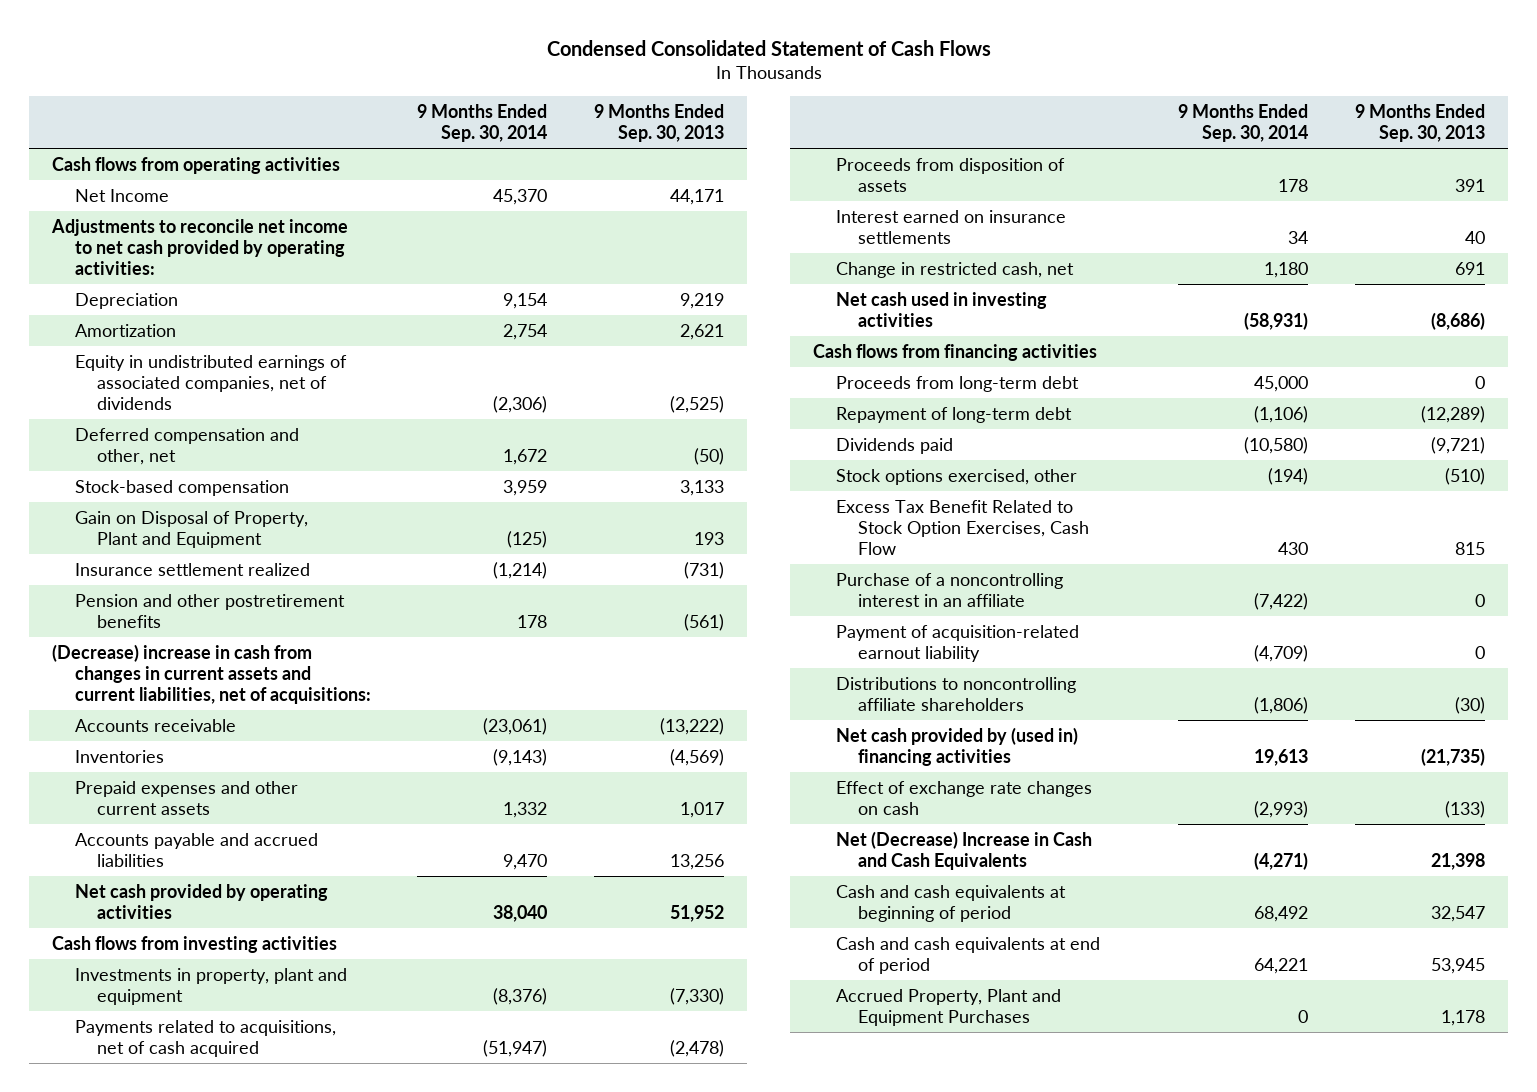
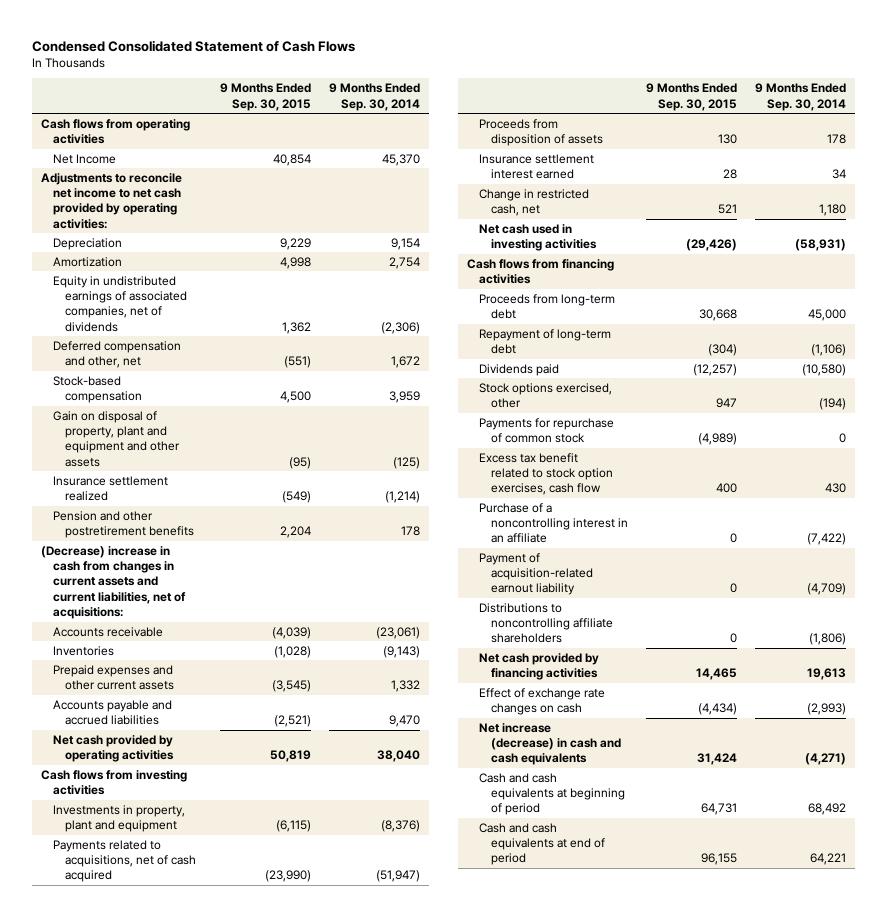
[593,103,724,143] 9 Months Ended Sep. 30, 2013 -> none
none -> [219,83,311,111] 9 Months Ended Sep. 30, 2015
[74,510,308,548] Gain on Disposal of Property, Plant and Equipment -> [53,410,181,467] Gain on disposal of property, plant and equipment and other assets
[835,209,1066,244] Interest earned on insurance settlements -> [479,153,595,180] Insurance settlement interest earned
none -> [479,417,615,444] Payments for repurchase of common stock
[835,499,1090,556] Excess Tax Benefit Related to Stock Option Exercises, Cash Flow -> [479,452,614,496] Excess tax benefit related to stock option exercises, cash flow
[835,726,1078,766] Net cash provided by (used in) financing activities -> [479,652,600,681] Net cash provided by financing activities
[835,830,1092,870] Net (Decrease) Increase in Cash and Cash Equivalents -> [479,722,622,766] Net increase (decrease) in cash and cash equivalents
[835,988,1061,1026] Accrued Property, Plant and Equipment Purchases -> none

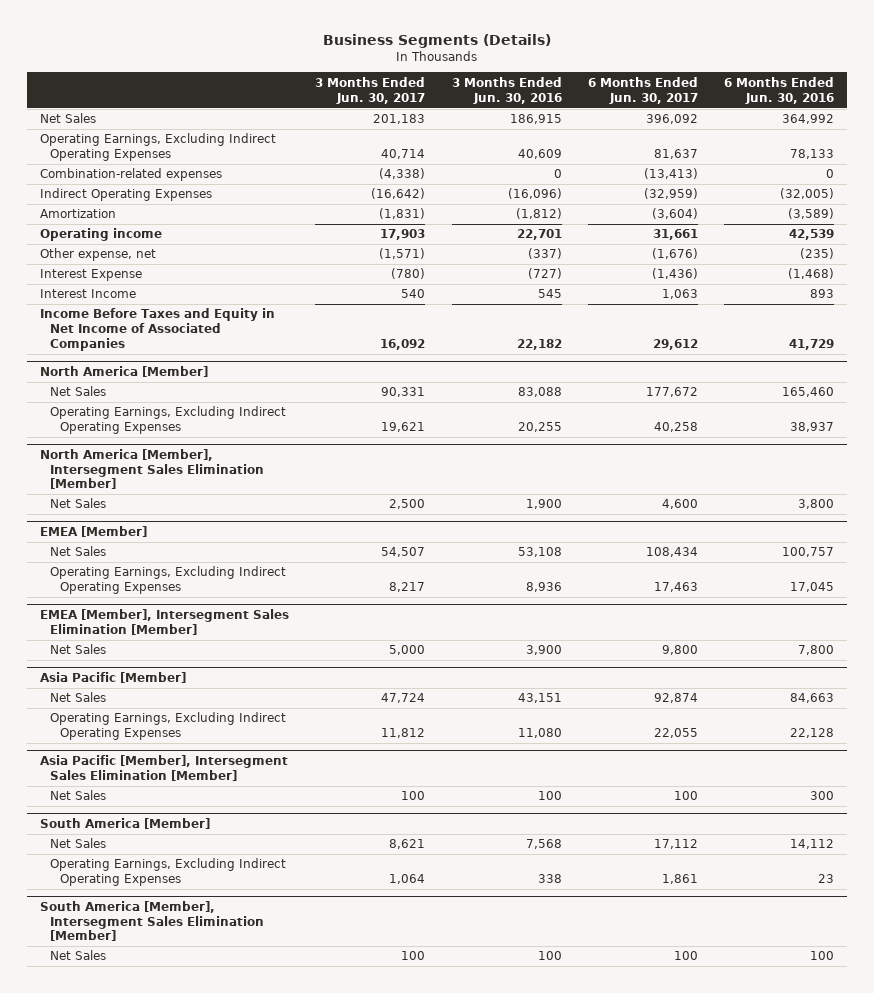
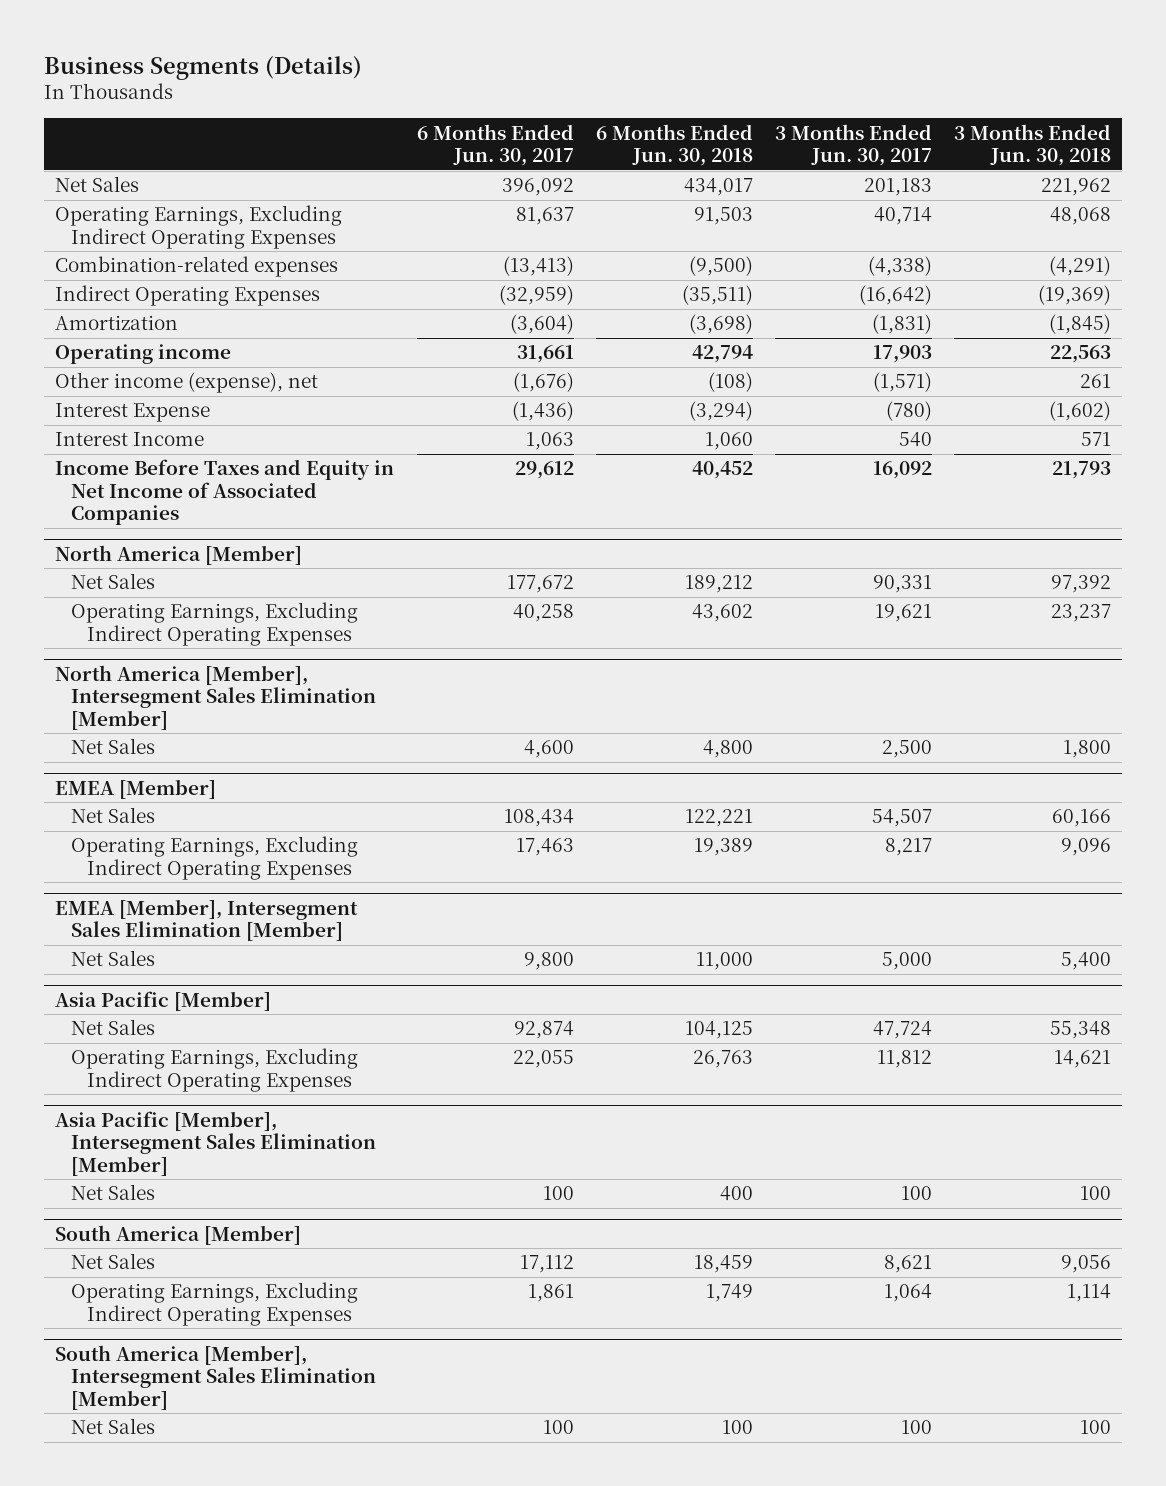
[451,76,562,104] 3 Months Ended Jun. 30, 2016 -> none
[723,76,834,104] 6 Months Ended Jun. 30, 2016 -> none
none -> [595,123,753,167] 6 Months Ended Jun. 30, 2018
none -> [953,123,1111,167] 3 Months Ended Jun. 30, 2018
[40,248,157,262] Other expense, net -> [55,372,319,394] Other income (expense), net

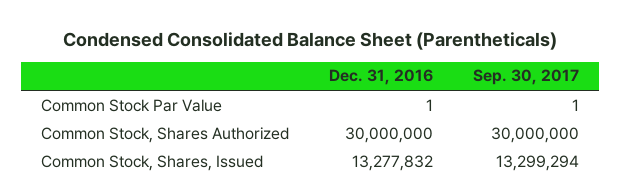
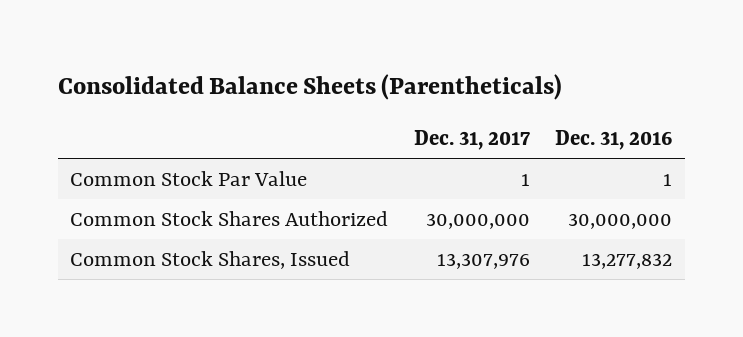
[63,31,558,50] Condensed Consolidated Balance Sheet (Parentheticals) -> [57,74,562,101] Consolidated Balance Sheets (Parentheticals)
[472,69,579,86] Sep. 30, 2017 -> none
none -> [413,129,530,150] Dec. 31, 2017
[41,126,290,143] Common Stock, Shares Authorized -> [70,210,389,226] Common Stock Shares Authorized
[41,154,264,171] Common Stock, Shares, Issued -> [70,250,351,269] Common Stock Shares, Issued

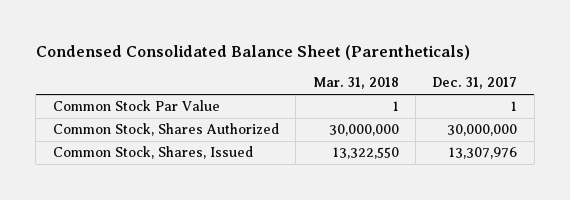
[57,74,562,101] Consolidated Balance Sheets (Parentheticals) -> [35,45,470,61] Condensed Consolidated Balance Sheet (Parentheticals)
[555,129,673,150] Dec. 31, 2016 -> none
none -> [312,77,399,90] Mar. 31, 2018
[70,210,389,226] Common Stock Shares Authorized -> [52,123,279,137] Common Stock, Shares Authorized
[70,250,351,269] Common Stock Shares, Issued -> [52,146,253,160] Common Stock, Shares, Issued

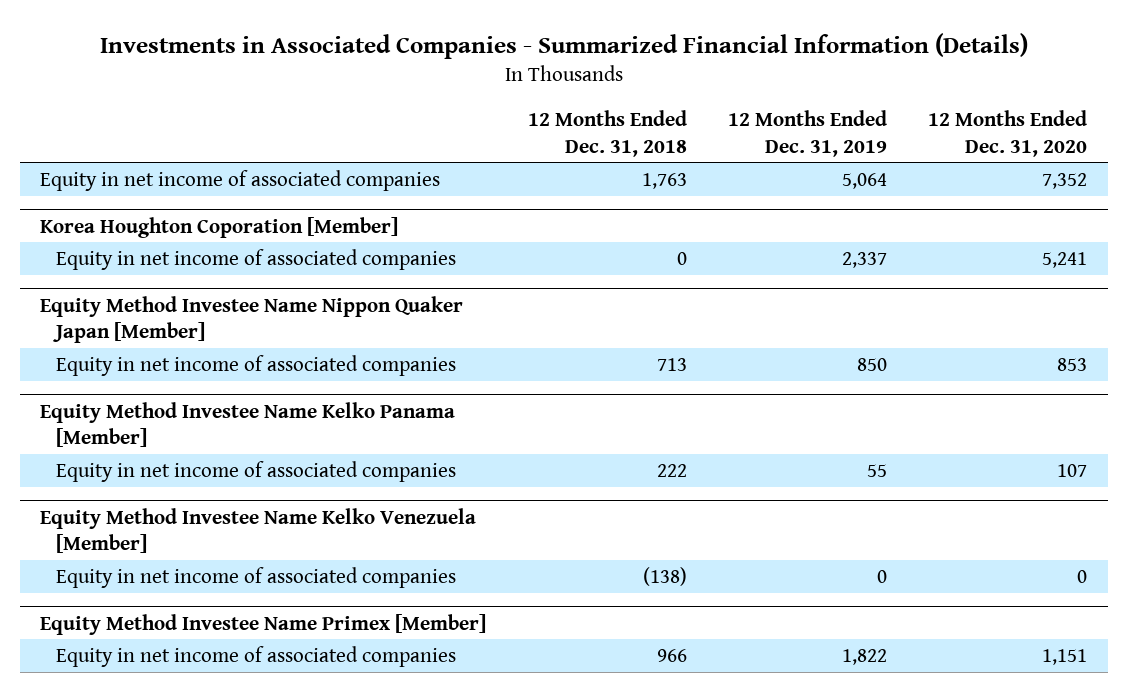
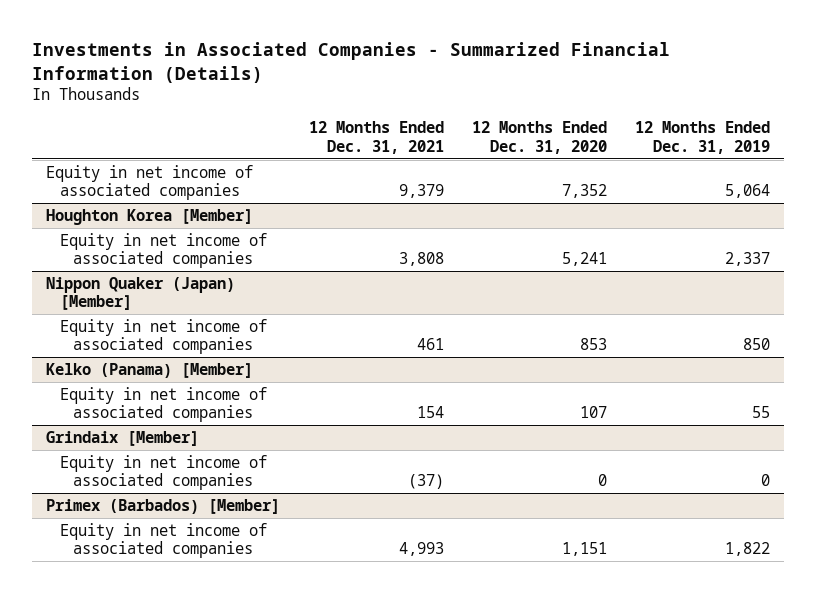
[527,109,687,157] 12 Months Ended Dec. 31, 2018 -> none
none -> [308,121,444,155] 12 Months Ended Dec. 31, 2021
[40,216,399,238] Korea Houghton Coporation [Member] -> [46,208,254,225] Houghton Korea [Member]
[40,295,464,344] Equity Method Investee Name Nippon Quaker Japan [Member] -> [46,276,236,311] Nippon Quaker (Japan) [Member]
[40,401,456,448] Equity Method Investee Name Kelko Panama [Member] -> [46,362,254,378] Kelko (Panama) [Member]
[40,507,477,554] Equity Method Investee Name Kelko Venezuela [Member] -> none
none -> [46,430,200,446] Grindaix [Member]
[40,613,487,635] Equity Method Investee Name Primex [Member] -> [46,498,281,514] Primex (Barbados) [Member]

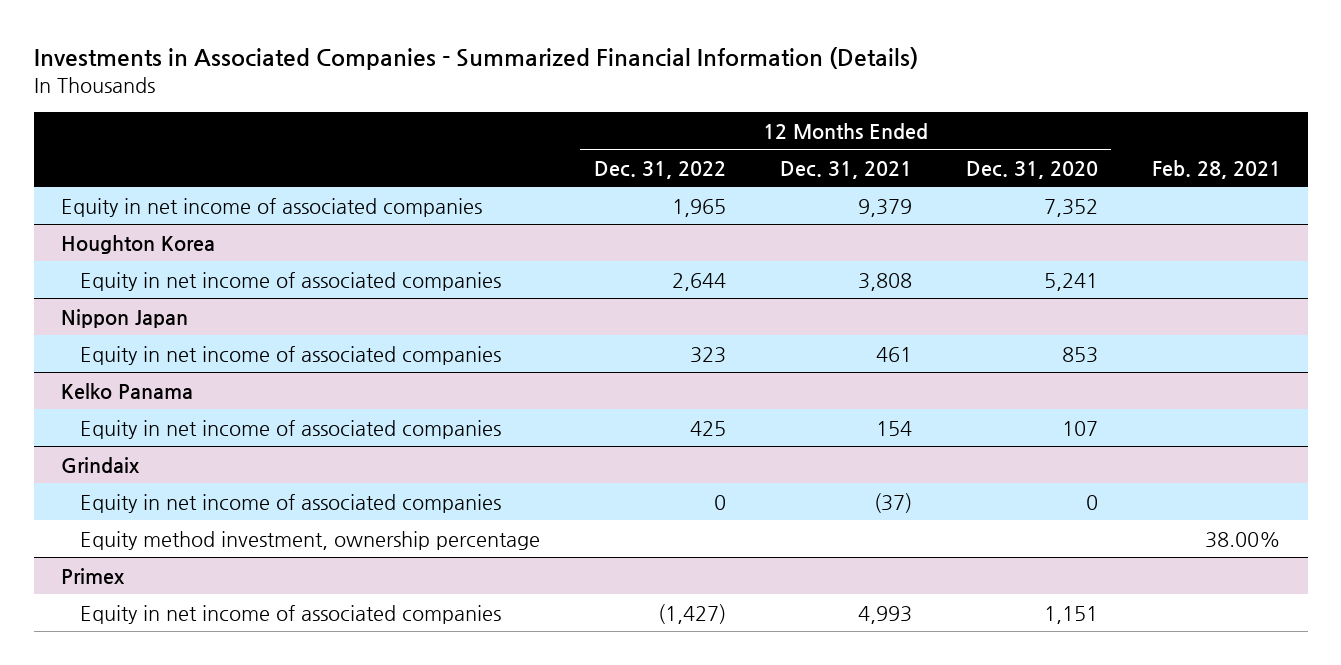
[635,121,771,155] 12 Months Ended Dec. 31, 2019 -> none
none -> [593,160,726,179] Dec. 31, 2022
none -> [1151,159,1281,179] Feb. 28, 2021
[46,208,254,225] Houghton Korea [Member] -> [60,234,215,254] Houghton Korea
[46,276,236,311] Nippon Quaker (Japan) [Member] -> [60,308,188,328] Nippon Japan
[46,362,254,378] Kelko (Panama) [Member] -> [60,382,193,399] Kelko Panama
[46,430,200,446] Grindaix [Member] -> [60,456,140,473] Grindaix
none -> [79,530,540,550] Equity method investment, ownership percentage
[46,498,281,514] Primex (Barbados) [Member] -> [60,567,125,584] Primex

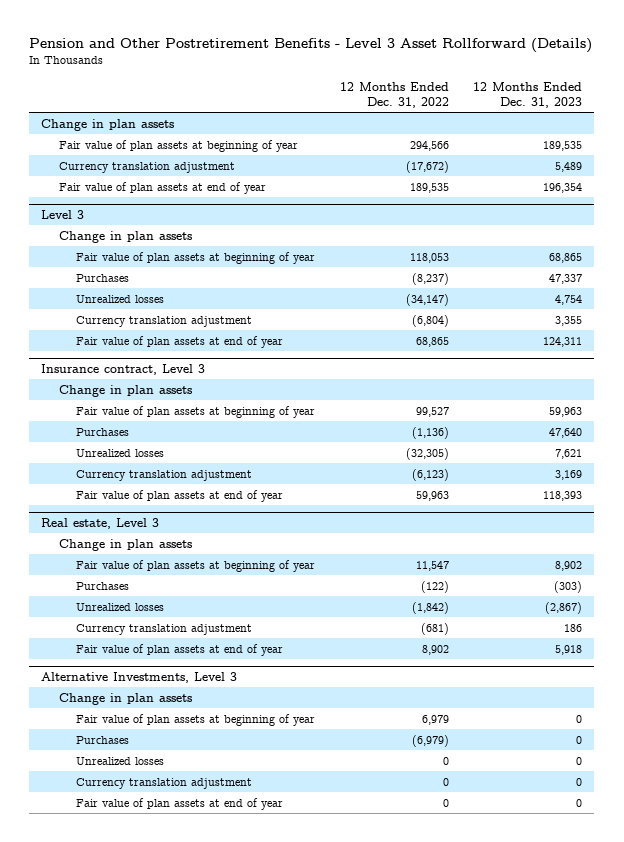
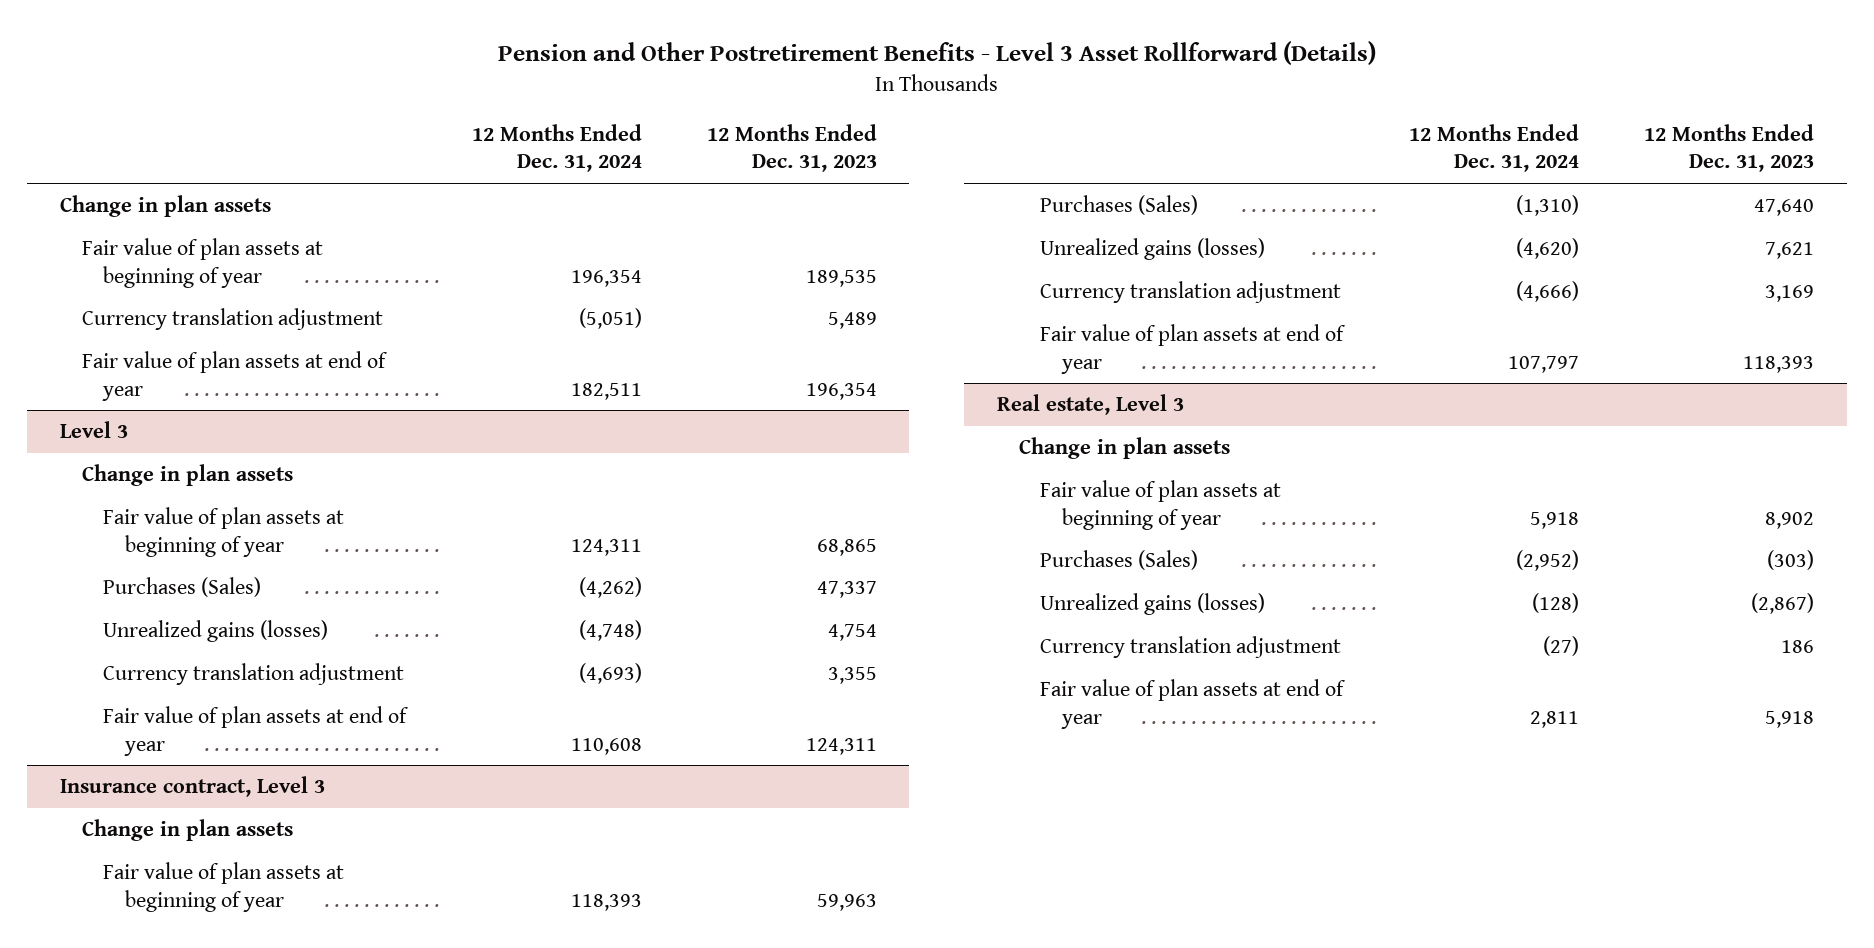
[339,81,449,108] 12 Months Ended Dec. 31, 2022 -> none
none -> [471,124,642,173] 12 Months Ended Dec. 31, 2024
[75,273,129,282] Purchases -> [103,577,262,598] Purchases (Sales)
[75,294,164,303] Unrealized losses -> [103,620,329,643] Unrealized gains (losses)
[75,427,129,436] Purchases -> [1040,195,1199,216] Purchases (Sales)
[75,448,164,457] Unrealized losses -> [1040,238,1266,261] Unrealized gains (losses)
[75,581,129,590] Purchases -> [1040,550,1199,571] Purchases (Sales)
[75,602,164,611] Unrealized losses -> [1040,593,1266,616] Unrealized gains (losses)
[41,672,238,684] Alternative Investments, Level 3 -> none
[58,692,192,705] Change in plan assets -> none
[75,713,315,726] Fair value of plan assets at beginning of year -> none
[75,735,129,744] Purchases -> none
[75,756,164,765] Unrealized losses -> none
[75,777,252,789] Currency translation adjustment -> none
[75,797,283,810] Fair value of plan assets at end of year -> none

